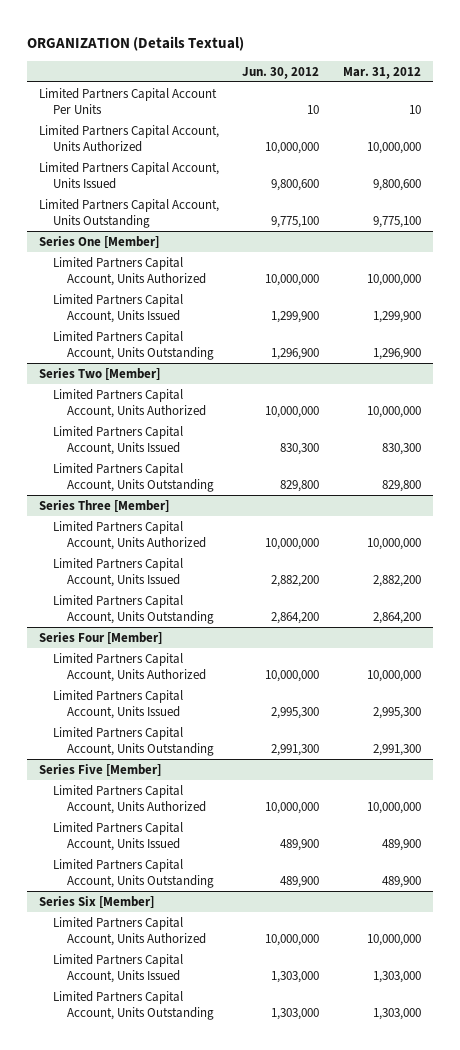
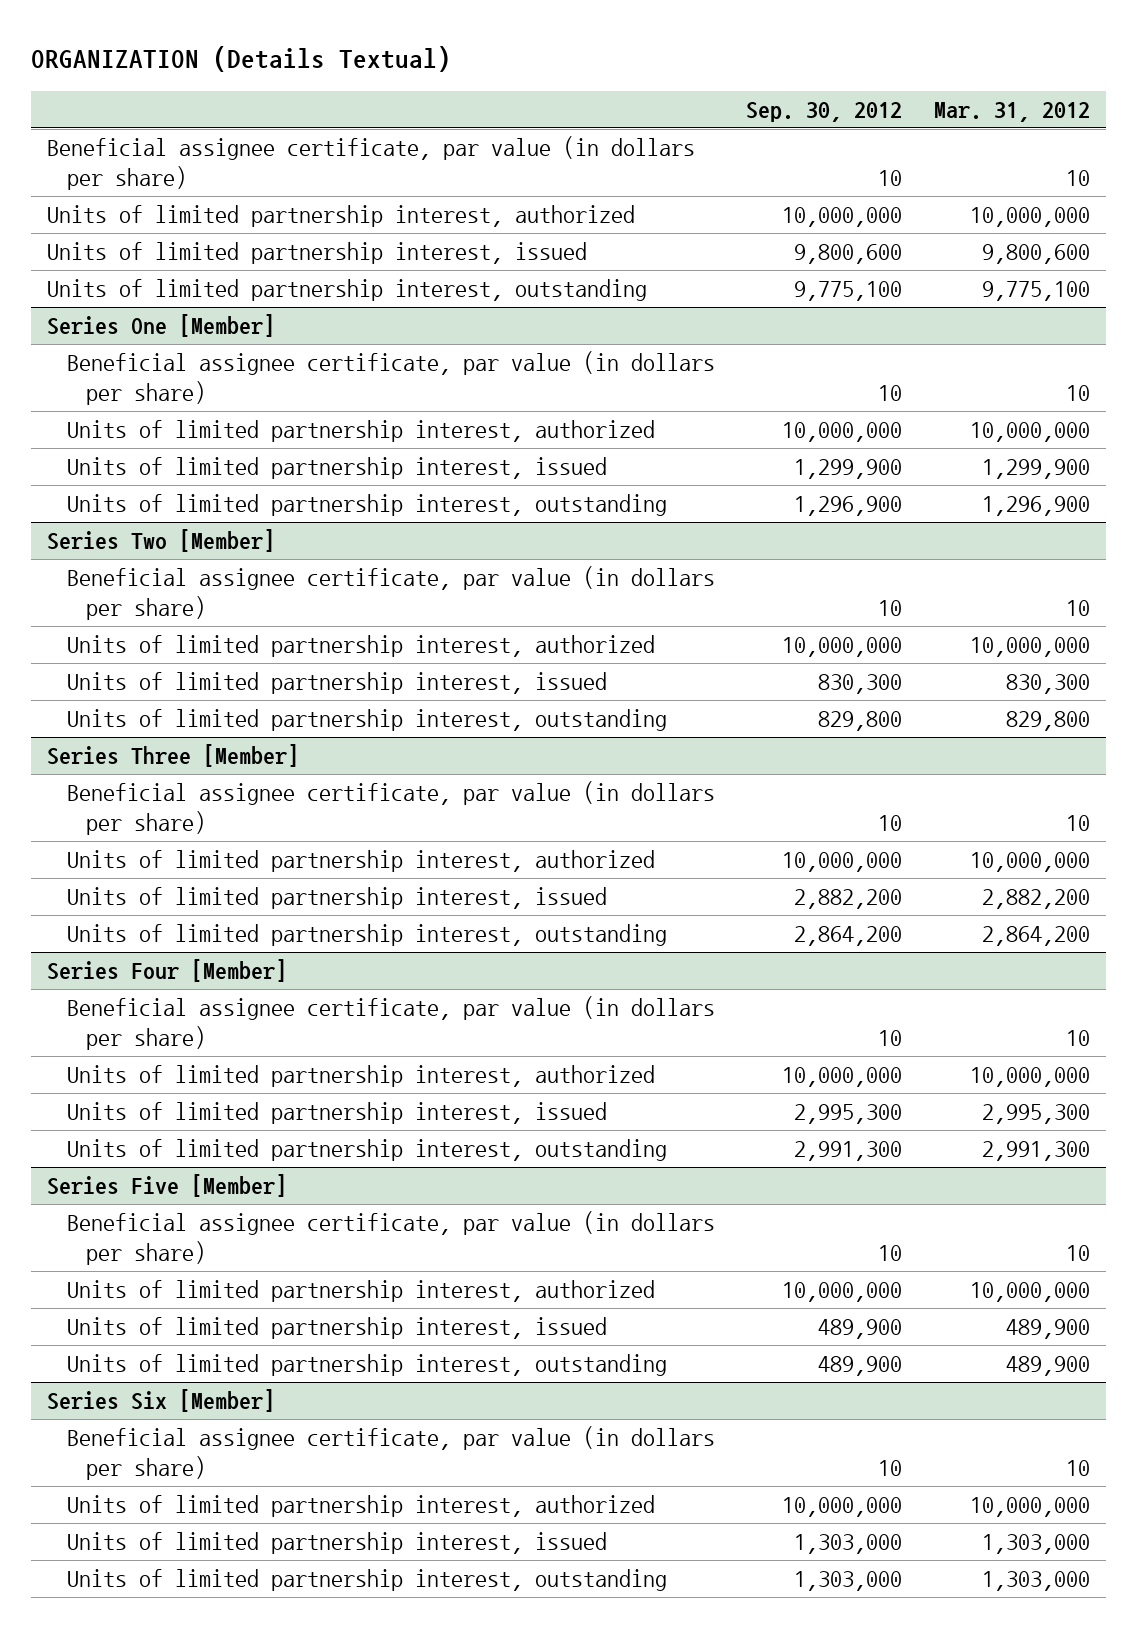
[242,66,320,79] Jun. 30, 2012 -> none
none -> [746,101,903,122] Sep. 30, 2012
[38,87,217,114] Limited Partners Capital Account Per Units -> none
none -> [47,135,696,191] Beneficial assignee certificate, par value (in dollars per share)
[38,124,219,152] Limited Partners Capital Account, Units Authorized -> [47,204,636,227] Units of limited partnership interest, authorized
[38,161,219,189] Limited Partners Capital Account, Units Issued -> [47,241,588,264] Units of limited partnership interest, issued
[38,198,219,228] Limited Partners Capital Account, Units Outstanding -> [47,278,648,301] Units of limited partnership interest, outstanding
none -> [66,350,715,406] Beneficial assignee certificate, par value (in dollars per share)
[53,256,207,286] Limited Partners Capital Account, Units Authorized -> [66,419,655,442] Units of limited partnership interest, authorized
[53,293,184,323] Limited Partners Capital Account, Units Issued -> [66,456,607,479] Units of limited partnership interest, issued
[53,330,215,360] Limited Partners Capital Account, Units Outstanding -> [66,493,667,516] Units of limited partnership interest, outstanding
none -> [66,565,715,621] Beneficial assignee certificate, par value (in dollars per share)
[53,388,207,418] Limited Partners Capital Account, Units Authorized -> [66,634,655,657] Units of limited partnership interest, authorized
[53,425,184,455] Limited Partners Capital Account, Units Issued -> [66,671,607,694] Units of limited partnership interest, issued
[53,462,215,492] Limited Partners Capital Account, Units Outstanding -> [66,708,667,731] Units of limited partnership interest, outstanding
none -> [66,780,715,836] Beneficial assignee certificate, par value (in dollars per share)
[53,520,207,550] Limited Partners Capital Account, Units Authorized -> [66,849,655,872] Units of limited partnership interest, authorized
[53,557,184,587] Limited Partners Capital Account, Units Issued -> [66,886,607,909] Units of limited partnership interest, issued
[53,594,215,624] Limited Partners Capital Account, Units Outstanding -> [66,923,667,946] Units of limited partnership interest, outstanding
none -> [66,995,715,1051] Beneficial assignee certificate, par value (in dollars per share)
[53,652,207,682] Limited Partners Capital Account, Units Authorized -> [66,1064,655,1087] Units of limited partnership interest, authorized
[53,689,184,719] Limited Partners Capital Account, Units Issued -> [66,1101,607,1124] Units of limited partnership interest, issued
[53,726,215,756] Limited Partners Capital Account, Units Outstanding -> [66,1138,667,1161] Units of limited partnership interest, outstanding
none -> [66,1210,715,1266] Beneficial assignee certificate, par value (in dollars per share)
[53,784,207,814] Limited Partners Capital Account, Units Authorized -> [66,1279,655,1302] Units of limited partnership interest, authorized
[53,821,184,851] Limited Partners Capital Account, Units Issued -> [66,1316,607,1339] Units of limited partnership interest, issued
[53,858,215,888] Limited Partners Capital Account, Units Outstanding -> [66,1353,667,1376] Units of limited partnership interest, outstanding
none -> [66,1425,715,1481] Beneficial assignee certificate, par value (in dollars per share)
[53,916,207,946] Limited Partners Capital Account, Units Authorized -> [66,1494,655,1517] Units of limited partnership interest, authorized
[53,953,184,983] Limited Partners Capital Account, Units Issued -> [66,1531,607,1554] Units of limited partnership interest, issued
[53,990,215,1020] Limited Partners Capital Account, Units Outstanding -> [66,1568,667,1591] Units of limited partnership interest, outstanding

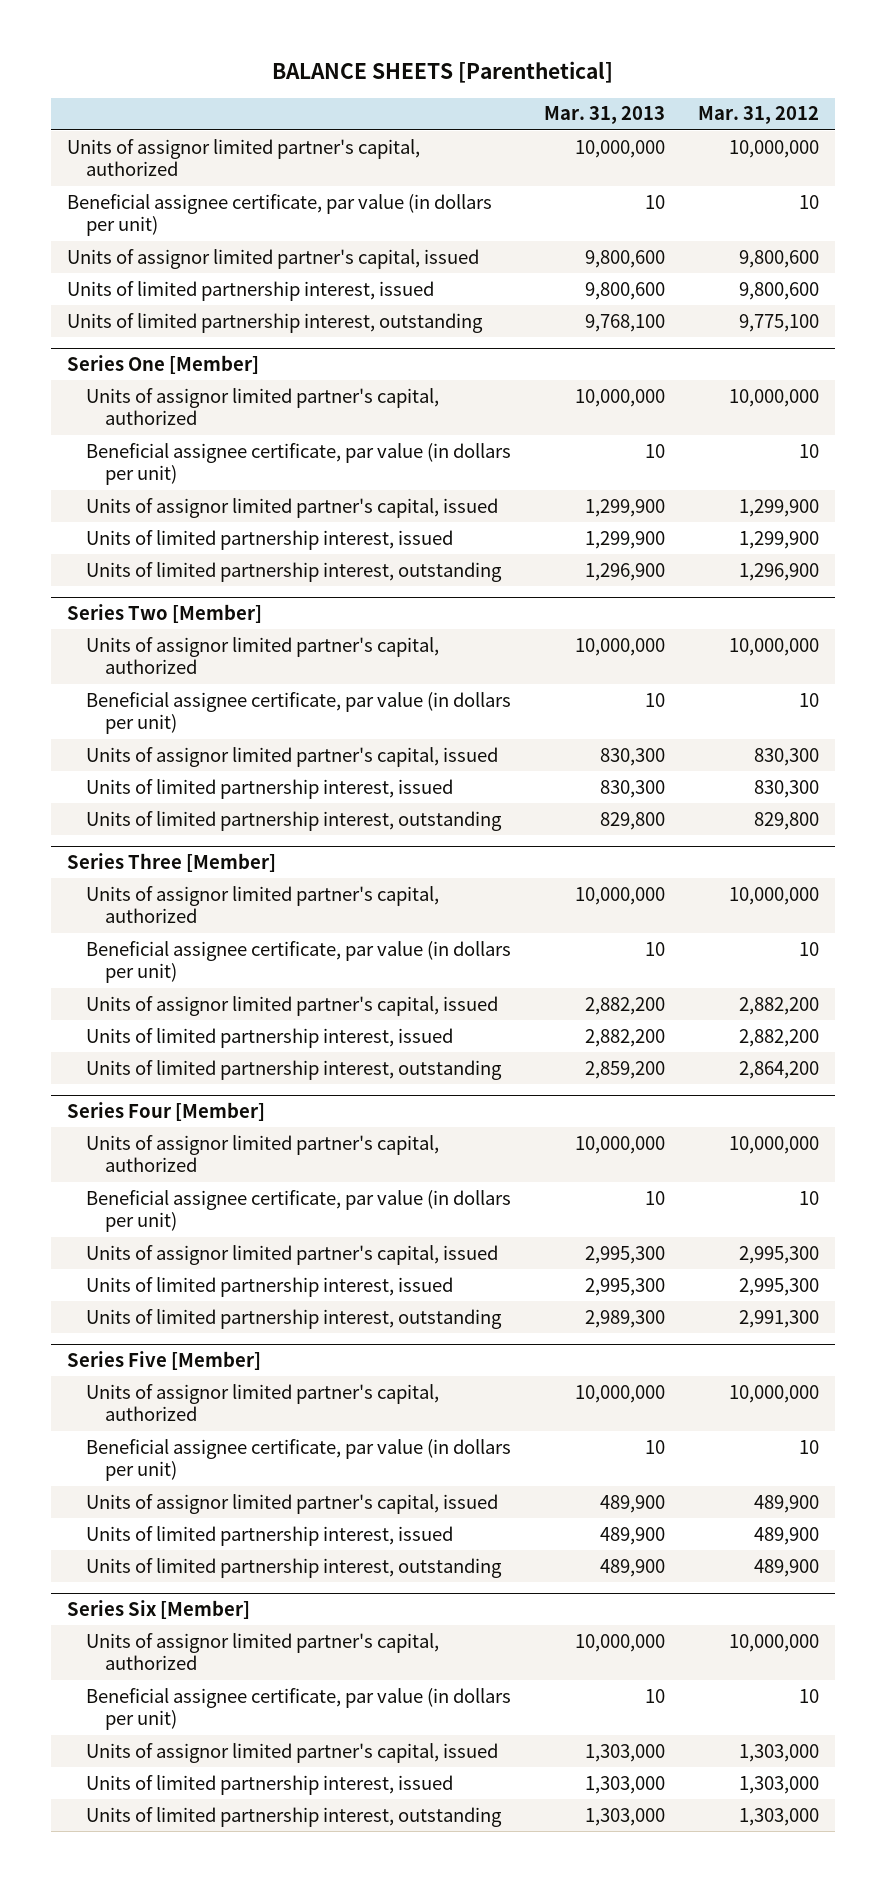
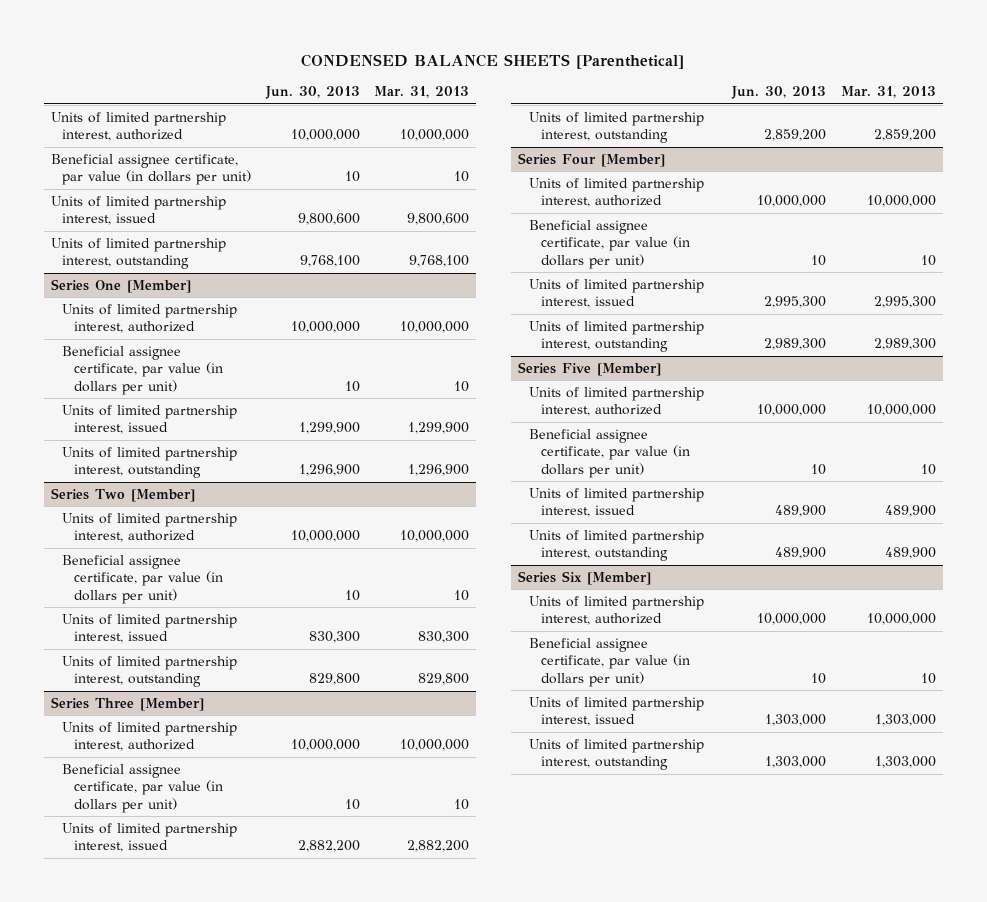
[272,61,614,84] BALANCE SHEETS [Parenthetical] -> [301,53,685,69] CONDENSED BALANCE SHEETS [Parenthetical]
[697,106,819,125] Mar. 31, 2012 -> none
none -> [264,86,360,100] Jun. 30, 2013
[67,138,421,177] Units of assignor limited partner's capital, authorized -> none
none -> [51,111,227,142] Units of limited partnership interest, authorized
[67,248,480,269] Units of assignor limited partner's capital, issued -> none
[86,387,440,426] Units of assignor limited partner's capital, authorized -> none
none -> [62,303,238,334] Units of limited partnership interest, authorized
[86,497,499,518] Units of assignor limited partner's capital, issued -> none
[86,636,440,675] Units of assignor limited partner's capital, authorized -> none
none -> [62,512,238,543] Units of limited partnership interest, authorized
[86,746,499,767] Units of assignor limited partner's capital, issued -> none
[86,885,440,924] Units of assignor limited partner's capital, authorized -> none
none -> [62,721,238,752] Units of limited partnership interest, authorized
[86,995,499,1016] Units of assignor limited partner's capital, issued -> none
[86,1134,440,1173] Units of assignor limited partner's capital, authorized -> none
none -> [529,177,705,208] Units of limited partnership interest, authorized
[86,1244,499,1265] Units of assignor limited partner's capital, issued -> none
[86,1383,440,1422] Units of assignor limited partner's capital, authorized -> none
none -> [529,386,705,417] Units of limited partnership interest, authorized
[86,1493,499,1514] Units of assignor limited partner's capital, issued -> none
[86,1632,440,1671] Units of assignor limited partner's capital, authorized -> none
none -> [529,595,705,626] Units of limited partnership interest, authorized
[86,1742,499,1763] Units of assignor limited partner's capital, issued -> none

